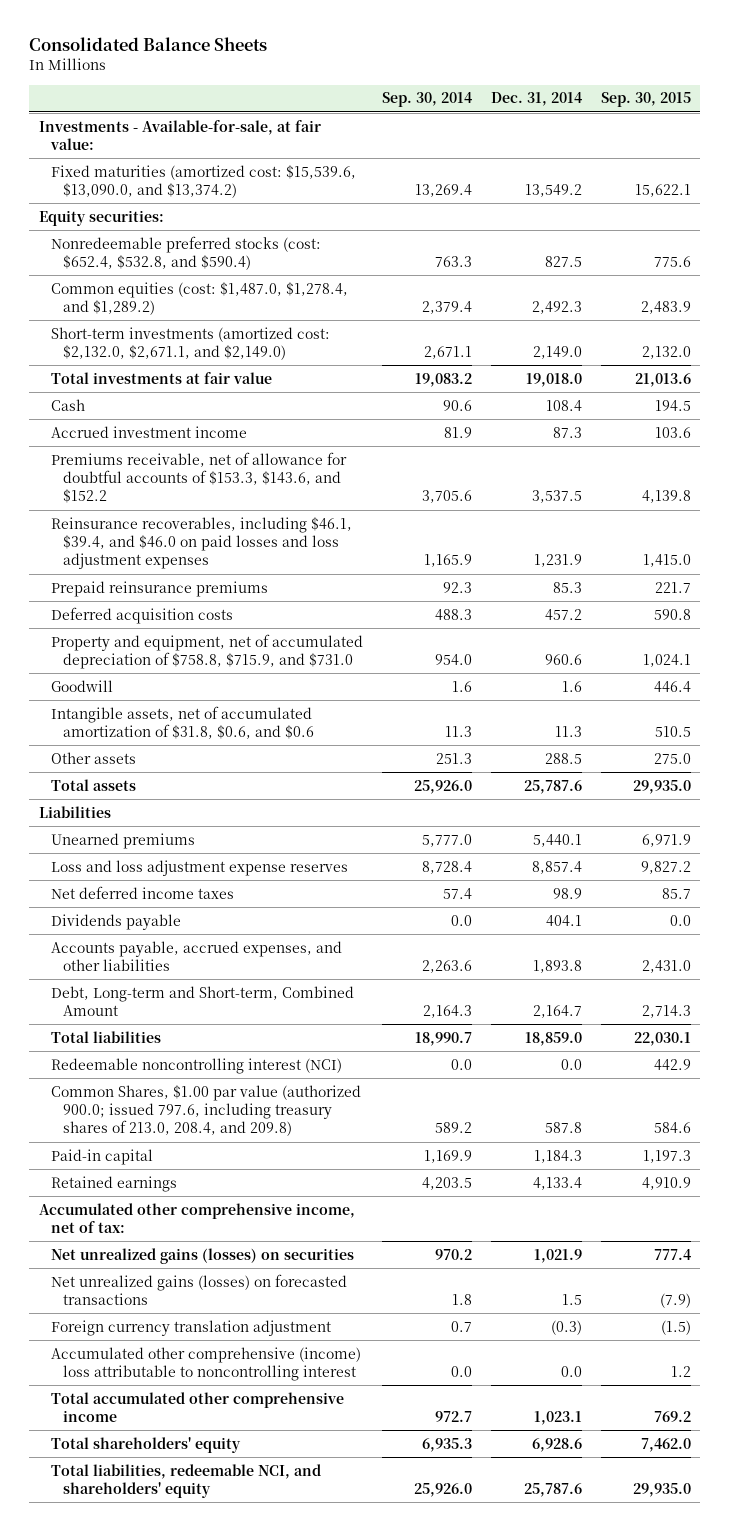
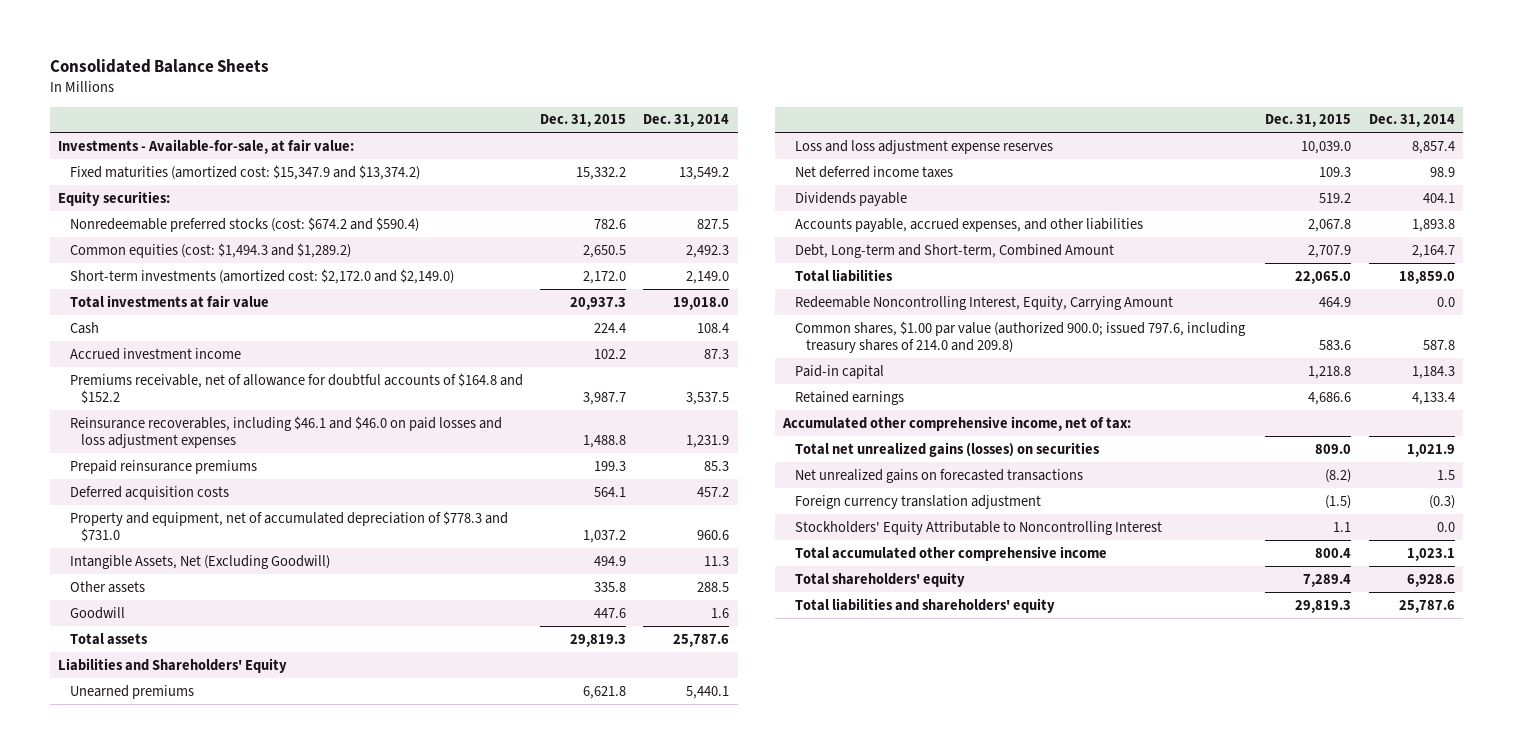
[381,92,472,108] Sep. 30, 2014 -> none
[600,92,691,108] Sep. 30, 2015 -> none
none -> [540,114,627,128] Dec. 31, 2015
[50,164,356,198] Fixed maturities (amortized cost: $15,539.6, $13,090.0, and $13,374.2) -> [69,164,420,180] Fixed maturities (amortized cost: $15,347.9 and $13,374.2)
[50,235,321,270] Nonredeemable preferred stocks (cost: $652.4, $532.8, and $590.4) -> [69,216,419,232] Nonredeemable preferred stocks (cost: $674.2 and $590.4)
[50,281,348,315] Common equities (cost: $1,487.0, $1,278.4, and $1,289.2) -> [69,242,351,258] Common equities (cost: $1,494.3 and $1,289.2)
[50,326,330,360] Short-term investments (amortized cost: $2,132.0, $2,671.1, and $2,149.0) -> [69,268,454,284] Short-term investments (amortized cost: $2,172.0 and $2,149.0)
[50,451,347,504] Premiums receivable, net of allowance for doubtful accounts of $153.3, $143.6, and $152.2 -> [69,372,523,405] Premiums receivable, net of allowance for doubtful accounts of $164.8 and $152.2
[50,516,352,570] Reinsurance recoverables, including $46.1, $39.4, and $46.0 on paid losses and loss adjustment expenses -> [69,415,502,449] Reinsurance recoverables, including $46.1 and $46.0 on paid losses and loss adjustment expenses
[50,633,363,669] Property and equipment, net of accumulated depreciation of $758.8, $715.9, and $731.0 -> [69,510,508,543] Property and equipment, net of accumulated depreciation of $778.3 and $731.0
[50,705,314,739] Intangible assets, net of accumulated amortization of $31.8, $0.6, and $0.6 -> [69,554,330,569] Intangible Assets, Net (Excluding Goodwill)
[50,679,113,692] Goodwill -> [69,606,125,619] Goodwill
[38,805,111,818] Liabilities -> [58,657,288,673] Liabilities and Shareholders' Equity
[50,1057,342,1074] Redeemable noncontrolling interest (NCI) -> [794,295,1173,310] Redeemable Noncontrolling Interest, Equity, Carrying Amount
[50,1084,361,1137] Common Shares, $1.00 par value (authorized 900.0; issued 797.6, including treasury shares of 213.0, 208.4, and 209.8) -> [794,320,1246,354] Common shares, $1.00 par value (authorized 900.0; issued 797.6, including treasury shares of 214.0 and 209.8)
[50,1247,354,1264] Net unrealized gains (losses) on securities -> [794,441,1100,457] Total net unrealized gains (losses) on securities
[50,1273,347,1305] Net unrealized gains (losses) on forecasted transactions -> [794,468,1083,483] Net unrealized gains on forecasted transactions
[50,1346,361,1381] Accumulated other comprehensive (income) loss attributable to noncontrolling interest -> [794,520,1162,535] Stockholders' Equity Attributable to Noncontrolling Interest
[50,1463,321,1498] Total liabilities, redeemable NCI, and shareholders' equity -> [794,597,1055,613] Total liabilities and shareholders' equity

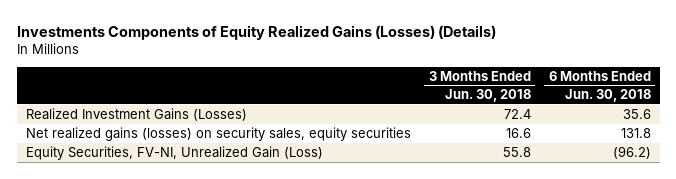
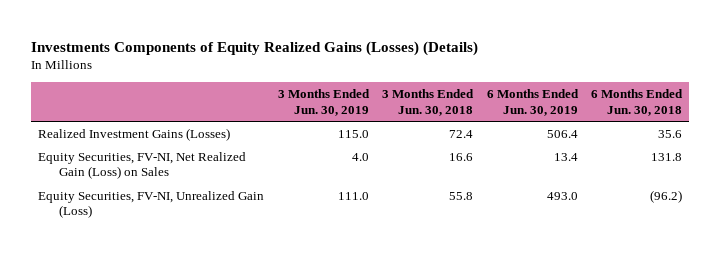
none -> [277,89,370,116] 3 Months Ended Jun. 30, 2019
none -> [486,89,579,116] 6 Months Ended Jun. 30, 2019
[25,126,411,141] Net realized gains (losses) on security sales, equity securities -> [38,151,247,180] Equity Securities, FV-NI, Net Realized Gain (Loss) on Sales

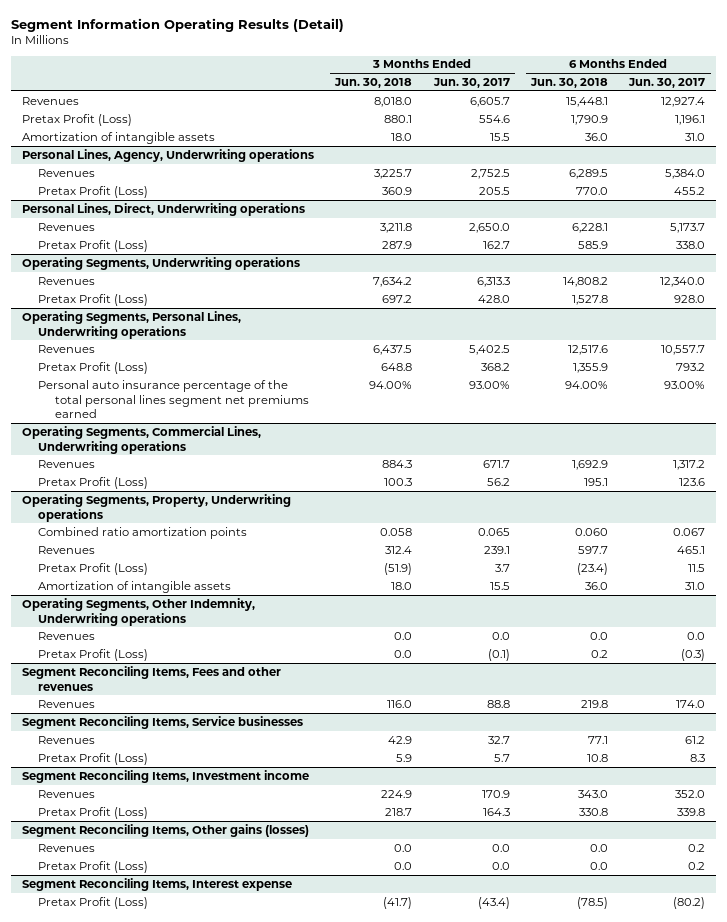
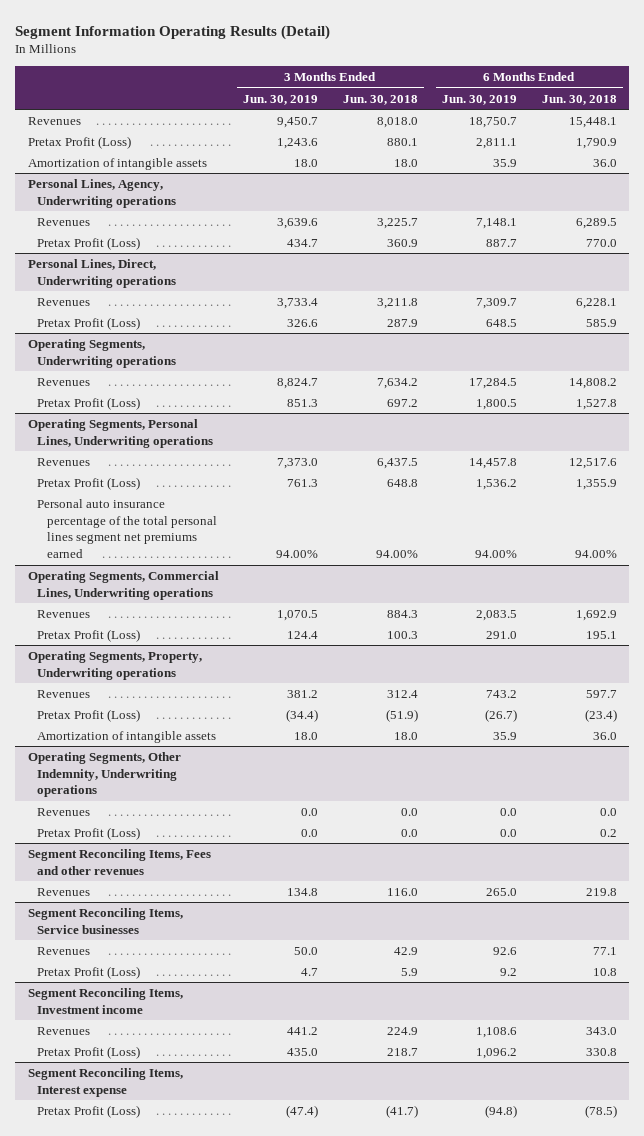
[432,78,510,89] Jun. 30, 2017 -> none
[628,78,706,89] Jun. 30, 2017 -> none
none -> [243,94,319,105] Jun. 30, 2019
none -> [442,94,518,105] Jun. 30, 2019
[38,526,248,539] Combined ratio amortization points -> none
[21,823,309,837] Segment Reconciling Items, Other gains (losses) -> none
[38,843,96,852] Revenues -> none
[38,860,149,873] Pretax Profit (Loss) -> none

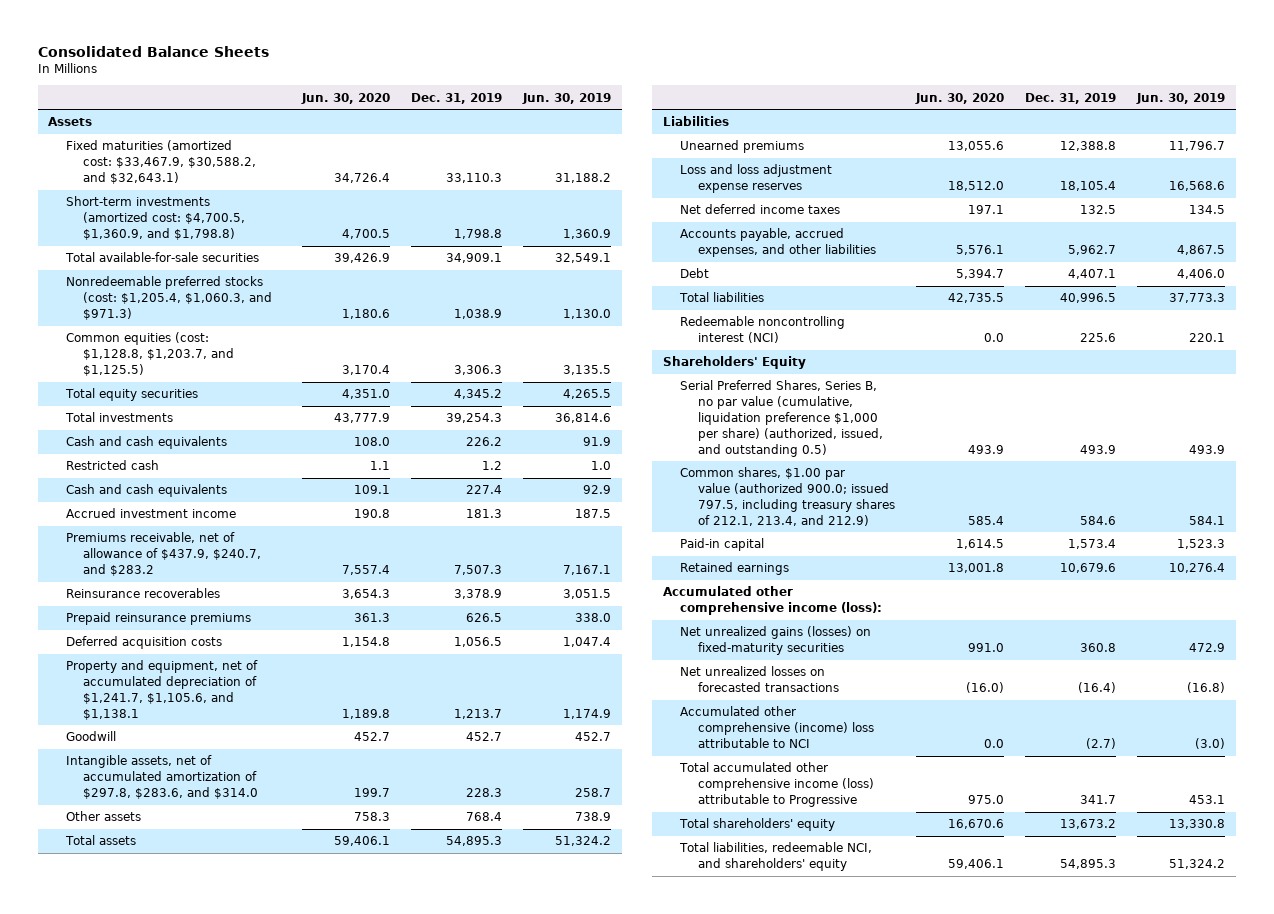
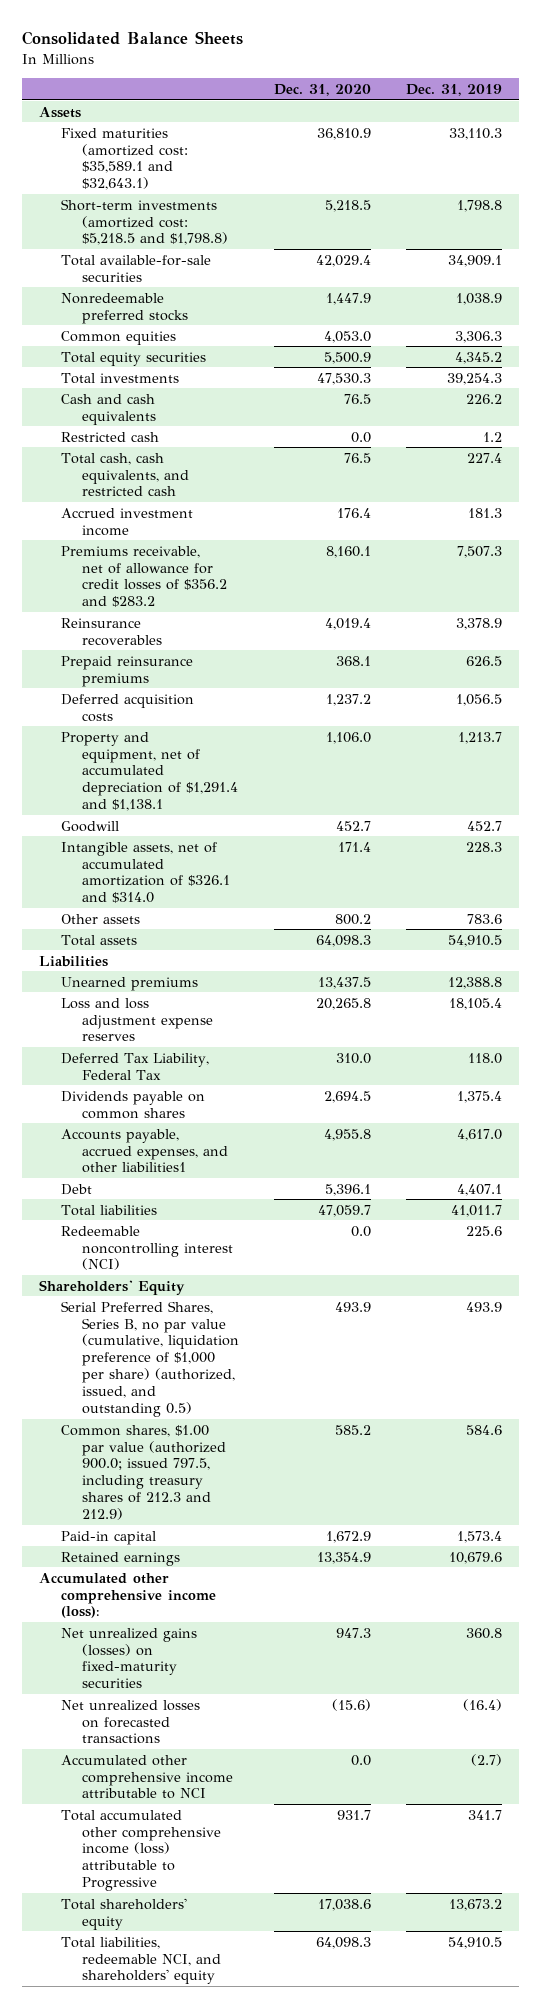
[300,92,390,104] Jun. 30, 2020 -> none
[522,92,612,104] Jun. 30, 2019 -> none
none -> [273,84,371,97] Dec. 31, 2020
[65,140,257,185] Fixed maturities (amortized cost: $33,467.9, $30,588.2, and $32,643.1) -> [60,127,189,191] Fixed maturities (amortized cost: $35,589.1 and $32,643.1)
[65,196,246,241] Short-term investments (amortized cost: $4,700.5, $1,360.9, and $1,798.8) -> [60,198,229,246] Short-term investments (amortized cost: $5,218.5 and $1,798.8)
[65,276,273,321] Nonredeemable preferred stocks (cost: $1,205.4, $1,060.3, and $971.3) -> [60,292,189,324] Nonredeemable preferred stocks
[65,332,235,377] Common equities (cost: $1,128.8, $1,203.7, and $1,125.5) -> [60,330,176,345] Common equities
[65,484,227,498] Cash and cash equivalents -> [60,452,190,497] Total cash, cash equivalents, and restricted cash
[65,532,262,577] Premiums receivable, net of allowance of $437.9, $240.7, and $283.2 -> [60,545,228,608] Premiums receivable, net of allowance for credit losses of $356.2 and $283.2
[65,660,258,720] Property and equipment, net of accumulated depreciation of $1,241.7, $1,105.6, and $1,138.1 -> [60,731,239,812] Property and equipment, net of accumulated depreciation of $1,291.4 and $1,138.1
[65,755,259,800] Intangible assets, net of accumulated amortization of $297.8, $283.6, and $314.0 -> [60,841,231,904] Intangible assets, net of accumulated amortization of $326.1 and $314.0
[465,812,502,822] 768.4 -> [466,913,502,924] 783.6
[445,836,502,847] 54,895.3 -> [447,934,502,947] 54,910.5
[680,204,841,215] Net deferred income taxes -> none
none -> [60,1052,209,1080] Deferred Tax Liability, Federal Tax
none -> [60,1090,205,1119] Dividends payable on common shares
[680,228,876,258] Accounts payable, accrued expenses, and other liabilities -> [60,1128,229,1174] Accounts payable, accrued expenses, and other liabilities1
[1068,245,1117,256] 5,962.7 -> [456,1128,502,1141] 4,617.0
[1060,293,1117,304] 40,996.5 -> [450,1204,502,1217] 41,011.7
[680,380,883,457] Serial Preferred Shares, Series B, no par value (cumulative, liquidation preference $1,000 per share) (authorized, issued, and outstanding 0.5) -> [60,1300,240,1418] Serial Preferred Shares, Series B, no par value (cumulative, liquidation preference of $1,000 per share) (authorized, issued, and outstanding 0.5)
[680,467,895,526] Common shares, $1.00 par value (authorized 900.0; issued 797.5, including treasury shares of 212.1, 213.4, and 212.9) -> [60,1424,227,1521] Common shares, $1.00 par value (authorized 900.0; issued 797.5, including treasury shares of 212.3 and 212.9)
[680,706,874,749] Accumulated other comprehensive (income) loss attributable to NCI -> [60,1754,234,1800] Accumulated other comprehensive income attributable to NCI
[1060,859,1117,870] 54,895.3 -> [447,1936,502,1949] 54,910.5

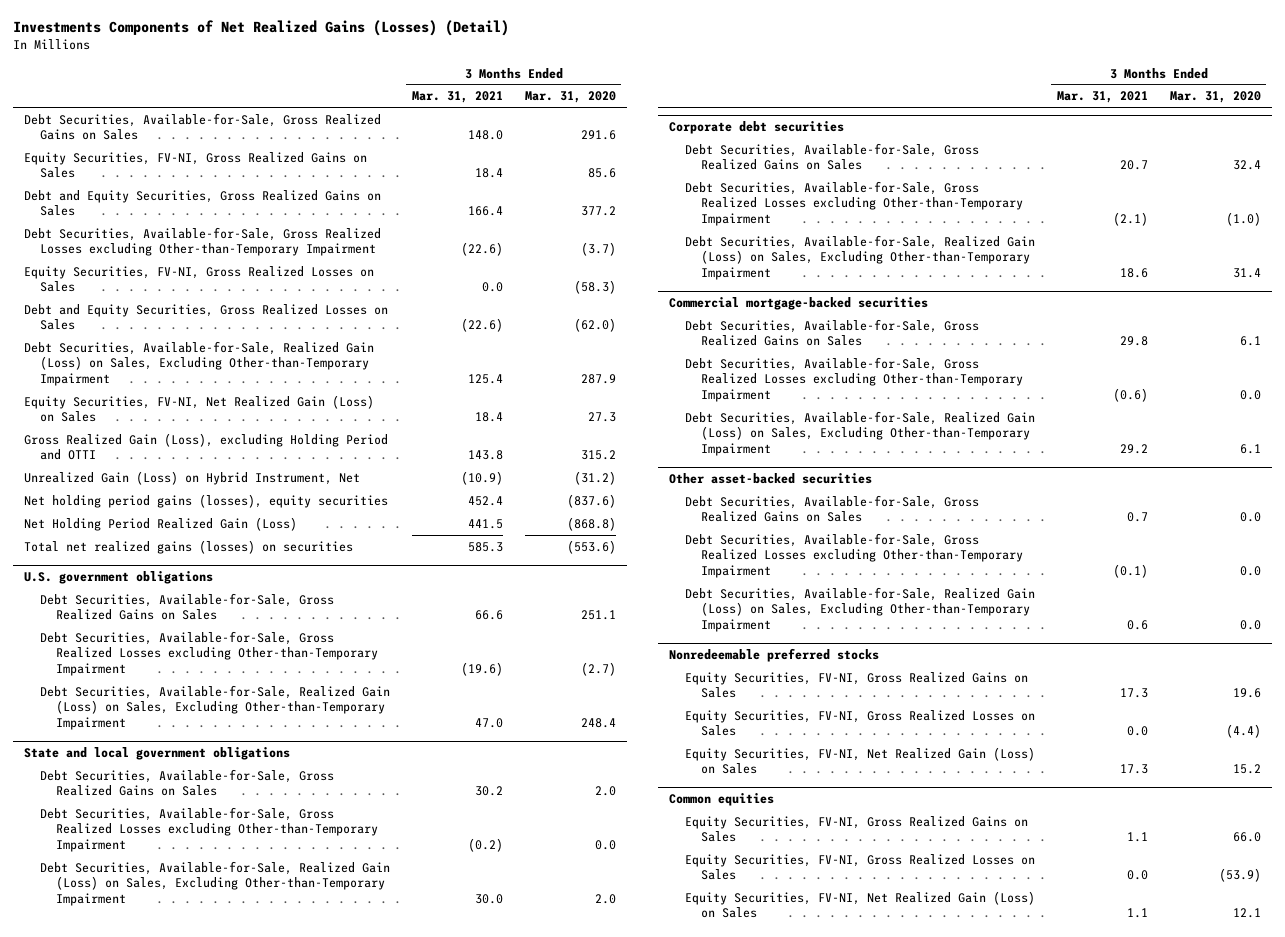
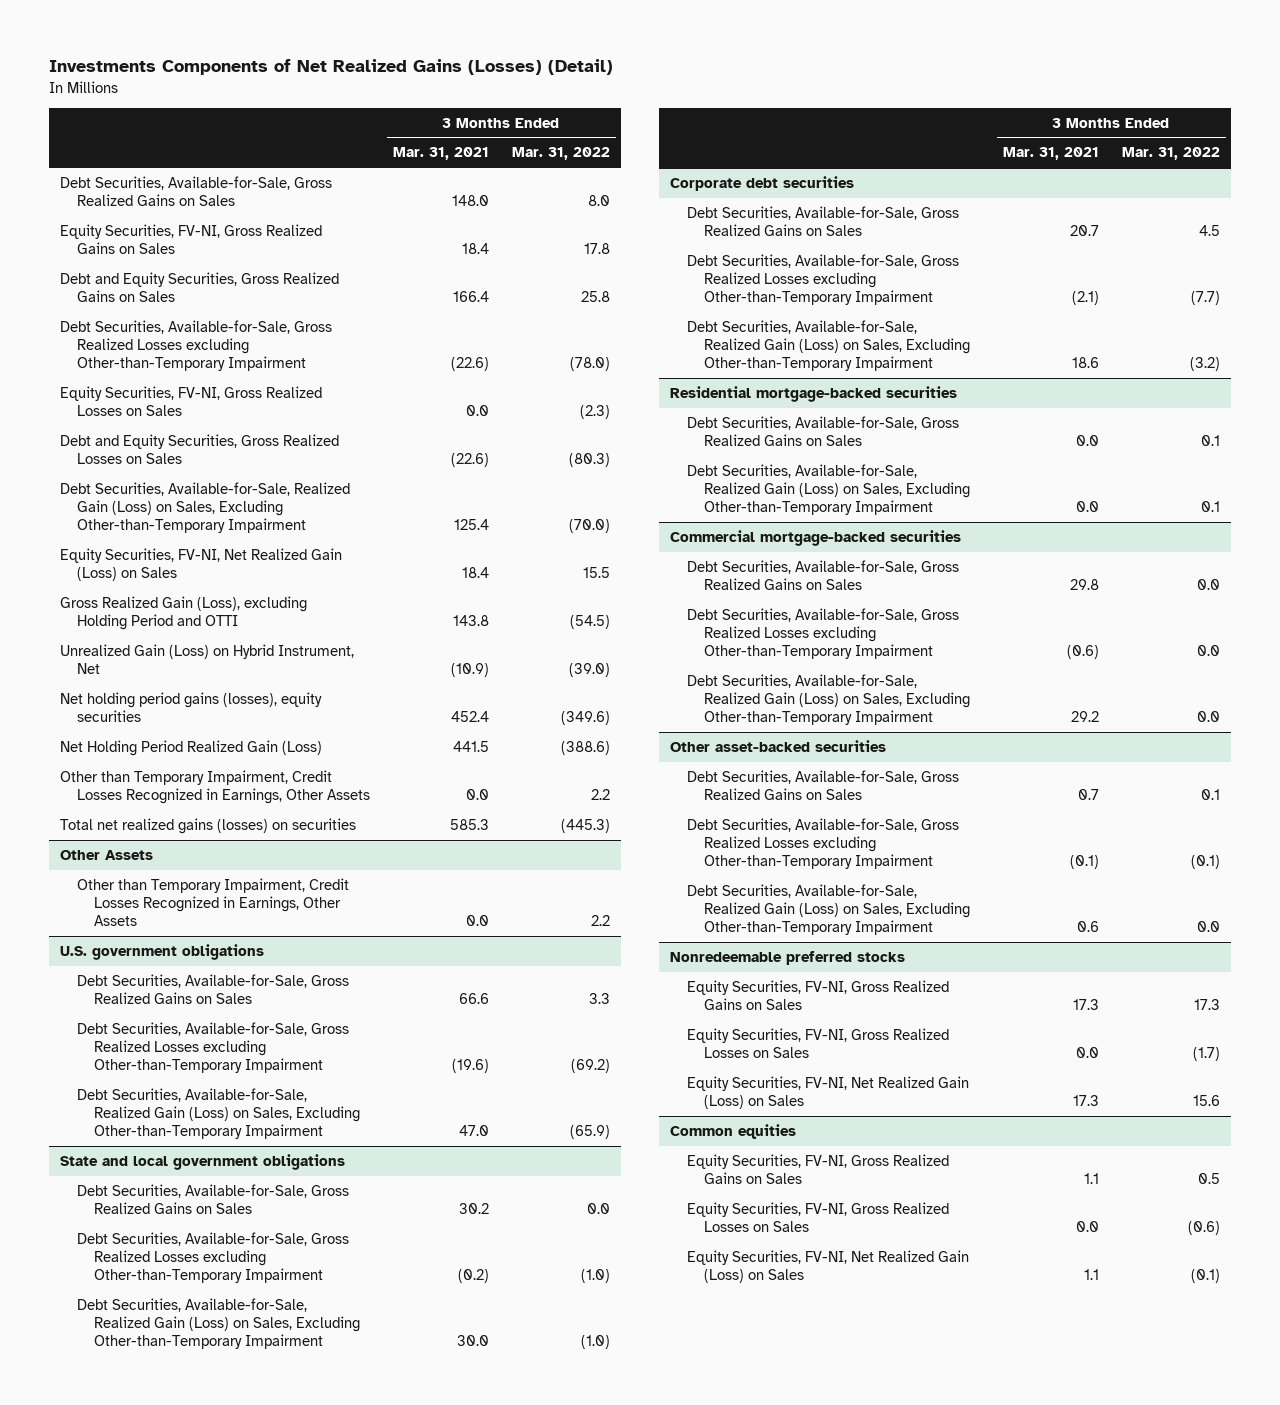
[524,91,616,104] Mar. 31, 2020 -> none
none -> [511,147,610,161] Mar. 31, 2022
none -> [60,770,371,805] Other than Temporary Impairment, Credit Losses Recognized in Earnings, Other Assets
none -> [60,850,154,861] Other Assets
none -> [77,878,350,927] Other than Temporary Impairment, Credit Losses Recognized in Earnings, Other Assets
none -> [670,386,958,403] Residential mortgage-backed securities
none -> [687,416,960,447] Debt Securities, Available-for-Sale, Gross Realized Gains on Sales
none -> [687,464,970,516] Debt Securities, Available-for-Sale, Realized Gain (Loss) on Sales, Excluding Other-than-Temporary Impairment

